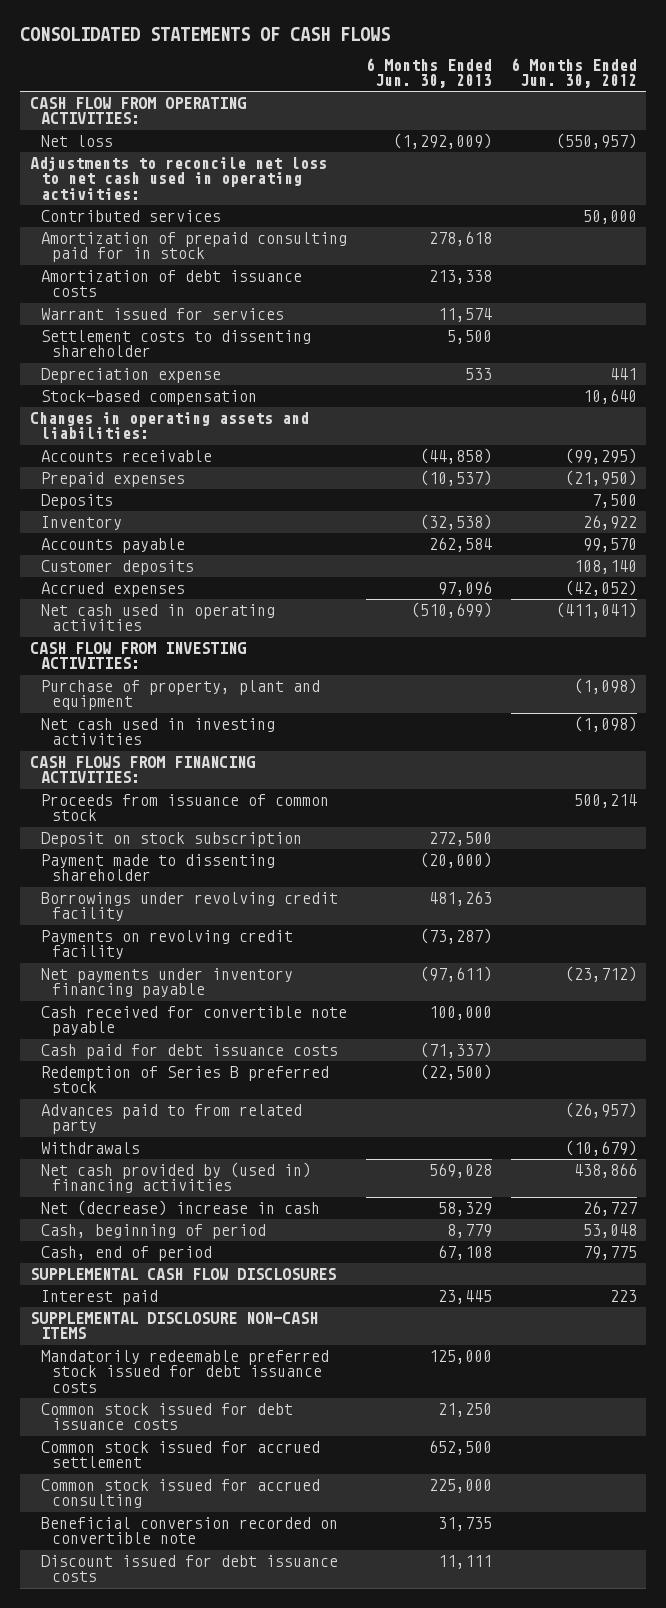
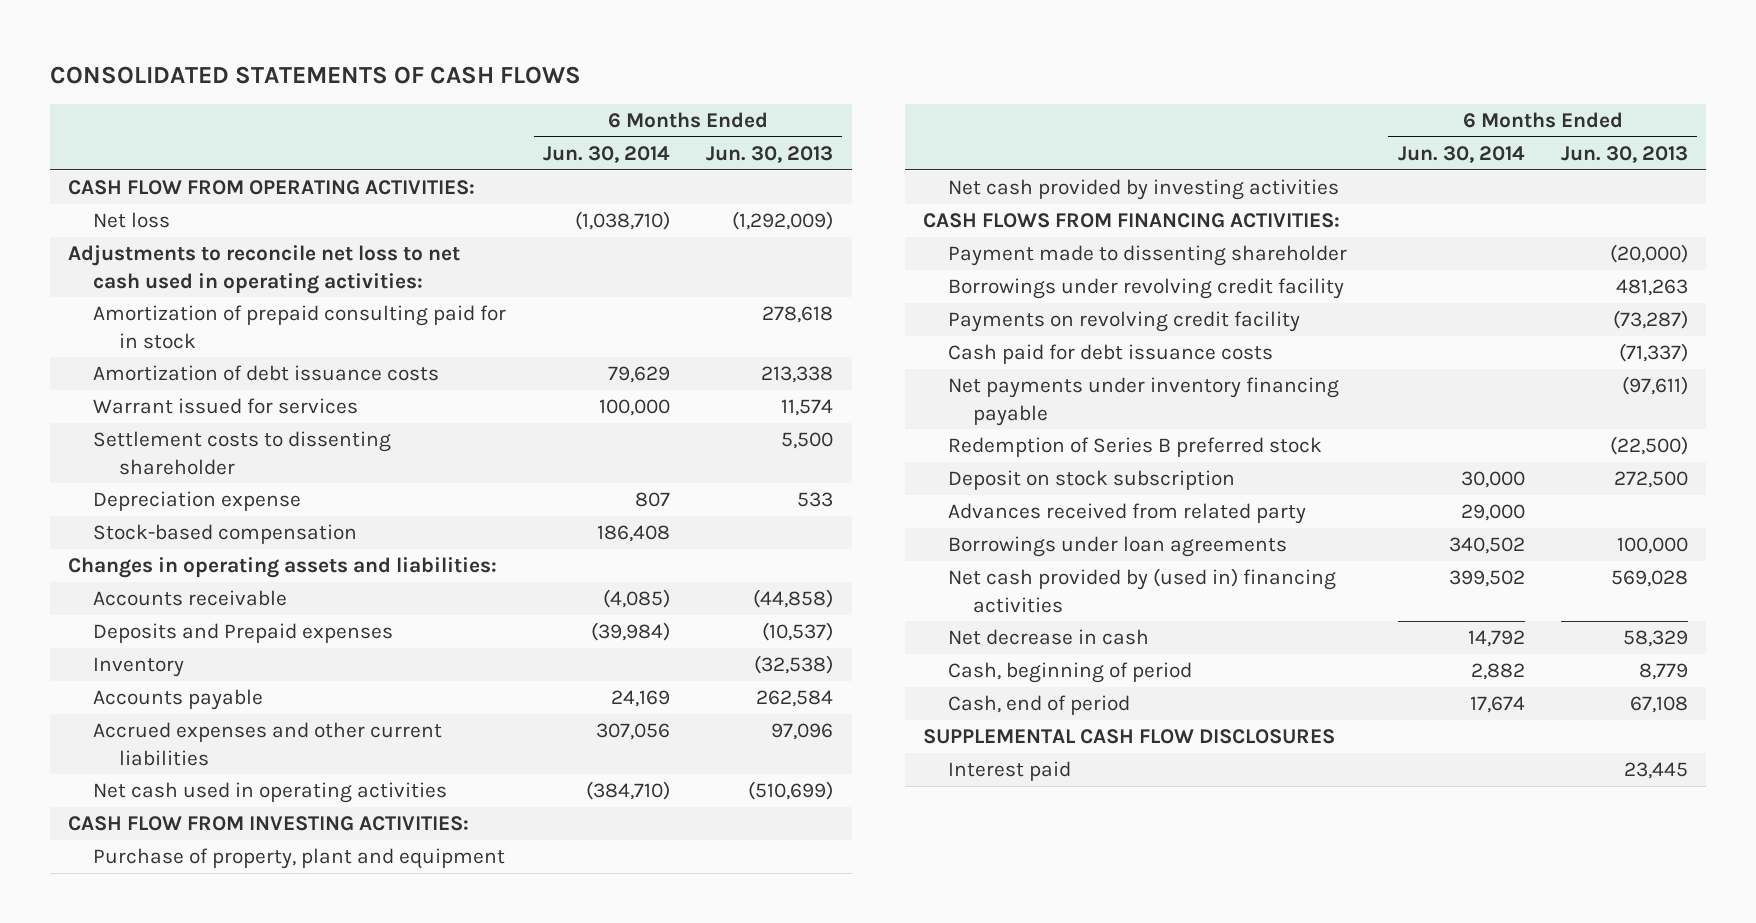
[510,58,637,89] 6 Months Ended Jun. 30, 2012 -> none
none -> [542,146,670,164] Jun. 30, 2014
[40,210,221,223] Contributed services -> none
[40,494,113,510] Deposits -> none
[40,472,185,488] Prepaid expenses -> [93,623,394,644] Deposits and Prepaid expenses
[40,560,194,576] Customer deposits -> none
[40,582,185,598] Accrued expenses -> [93,722,443,766] Accrued expenses and other current liabilities
[40,718,275,746] Net cash used in investing activities -> [948,179,1340,201] Net cash provided by investing activities
[40,794,329,822] Proceeds from issuance of common stock -> none
[40,1006,347,1037] Cash received for convertible note payable -> none
[40,968,293,999] Net payments under inventory financing payable -> [948,377,1340,426] Net payments under inventory financing payable
[40,1142,140,1155] Withdrawals -> none
[40,832,302,848] Deposit on stock subscription -> [948,470,1236,491] Deposit on stock subscription
[40,1104,302,1135] Advances paid to from related party -> [948,503,1307,525] Advances received from related party
none -> [948,536,1288,558] Borrowings under loan agreements
[40,1200,320,1217] Net (decrease) increase in cash -> [948,629,1150,646] Net decrease in cash
[29,1312,318,1340] SUPPLEMENTAL DISCLOSURE NON-CASH ITEMS -> none
[40,1350,329,1393] Mandatorily redeemable preferred stock issued for debt issuance costs -> none
[40,1403,293,1431] Common stock issued for debt issuance costs -> none
[40,1441,320,1469] Common stock issued for accrued settlement -> none
[40,1479,320,1509] Common stock issued for accrued consulting -> none
[40,1517,338,1545] Beneficial conversion recorded on convertible note -> none
[40,1555,338,1583] Discount issued for debt issuance costs -> none

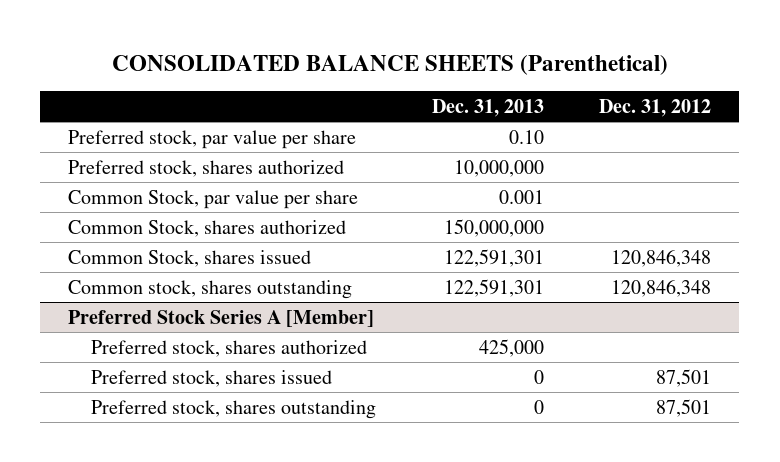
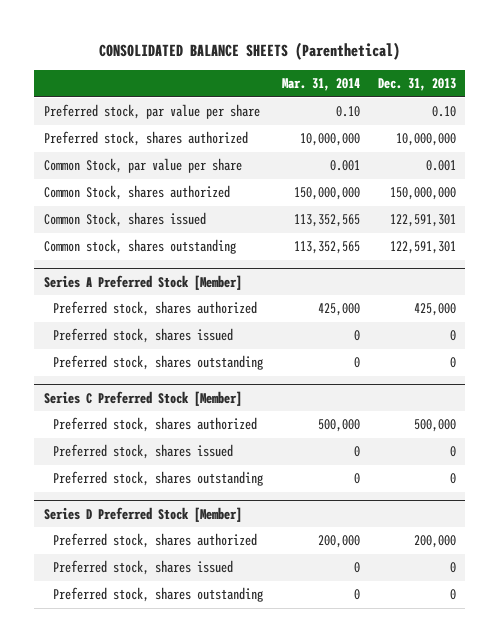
[599,98,712,117] Dec. 31, 2012 -> none
none -> [281,78,360,92] Mar. 31, 2014
[68,309,375,327] Preferred Stock Series A [Member] -> [43,274,242,290] Series A Preferred Stock [Member]
none -> [43,390,242,406] Series C Preferred Stock [Member]
none -> [53,417,258,433] Preferred stock, shares authorized
none -> [53,444,234,460] Preferred stock, shares issued
none -> [53,471,264,487] Preferred stock, shares outstanding
none -> [43,506,242,522] Series D Preferred Stock [Member]
none -> [53,533,258,549] Preferred stock, shares authorized
none -> [53,560,234,576] Preferred stock, shares issued
none -> [53,587,264,603] Preferred stock, shares outstanding

